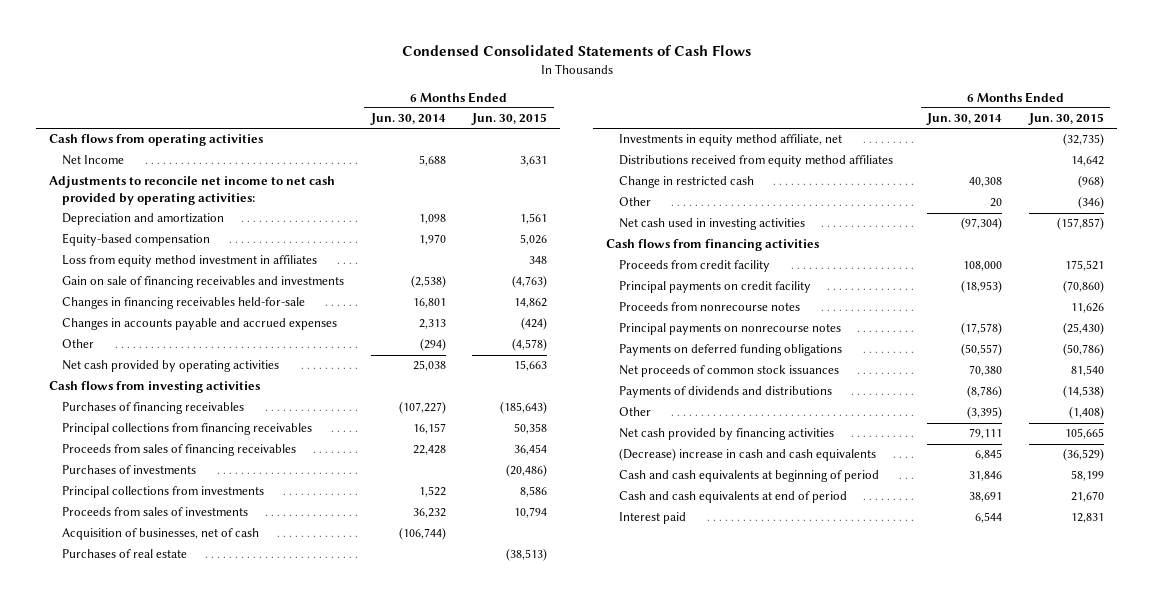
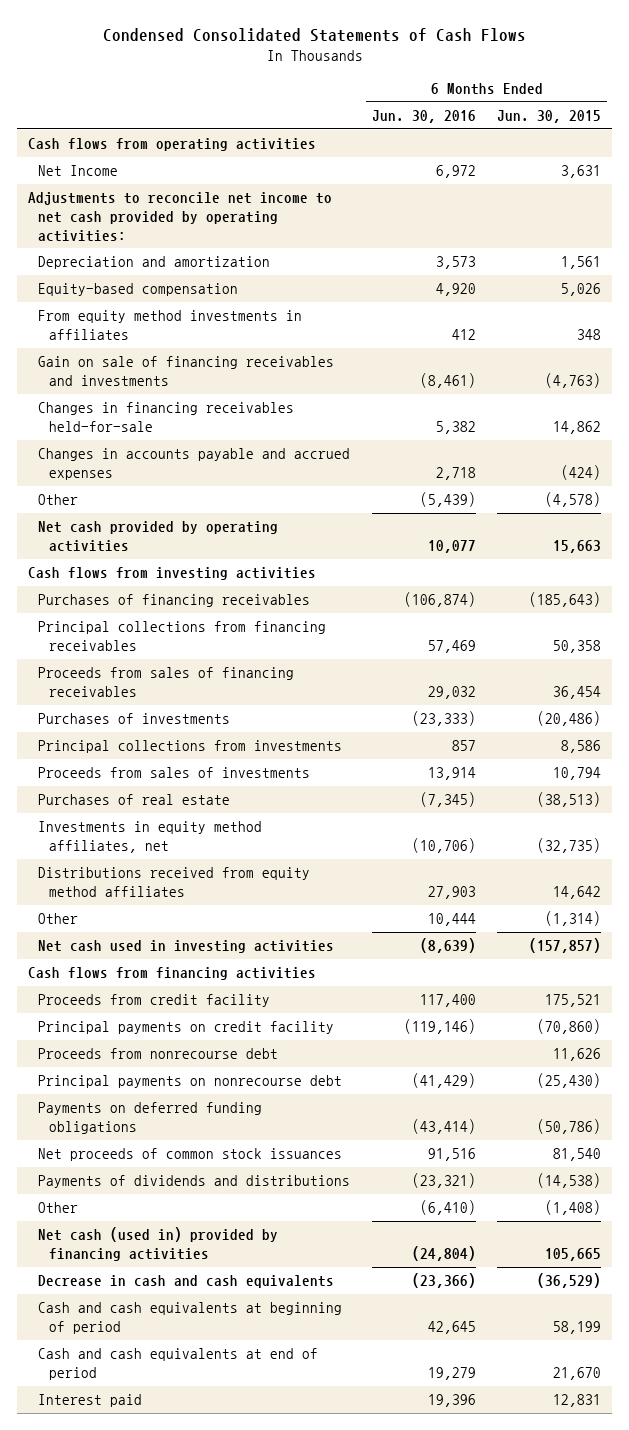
[369,113,446,126] Jun. 30, 2014 -> none
none -> [371,110,476,124] Jun. 30, 2016
[62,255,318,268] Loss from equity method investment in affiliates -> [38,310,303,340] From equity method investments in affiliates
[62,528,260,541] Acquisition of businesses, net of cash -> none
[618,134,842,147] Investments in equity method affiliate, net -> [38,821,263,853] Investments in equity method affiliates, net
[618,176,754,189] Change in restricted cash -> none
[1077,196,1104,210] (346) -> [545,911,602,927] (1,314)
[618,302,800,312] Proceeds from nonrecourse notes -> [38,1048,279,1060] Proceeds from nonrecourse debt
[618,323,841,336] Principal payments on nonrecourse notes -> [38,1075,343,1089] Principal payments on nonrecourse debt
[618,428,834,441] Net cash provided by financing activities -> [38,1227,279,1261] Net cash (used in) provided by financing activities
[618,448,876,462] (Decrease) increase in cash and cash equivalents -> [38,1275,335,1289] Decrease in cash and cash equivalents

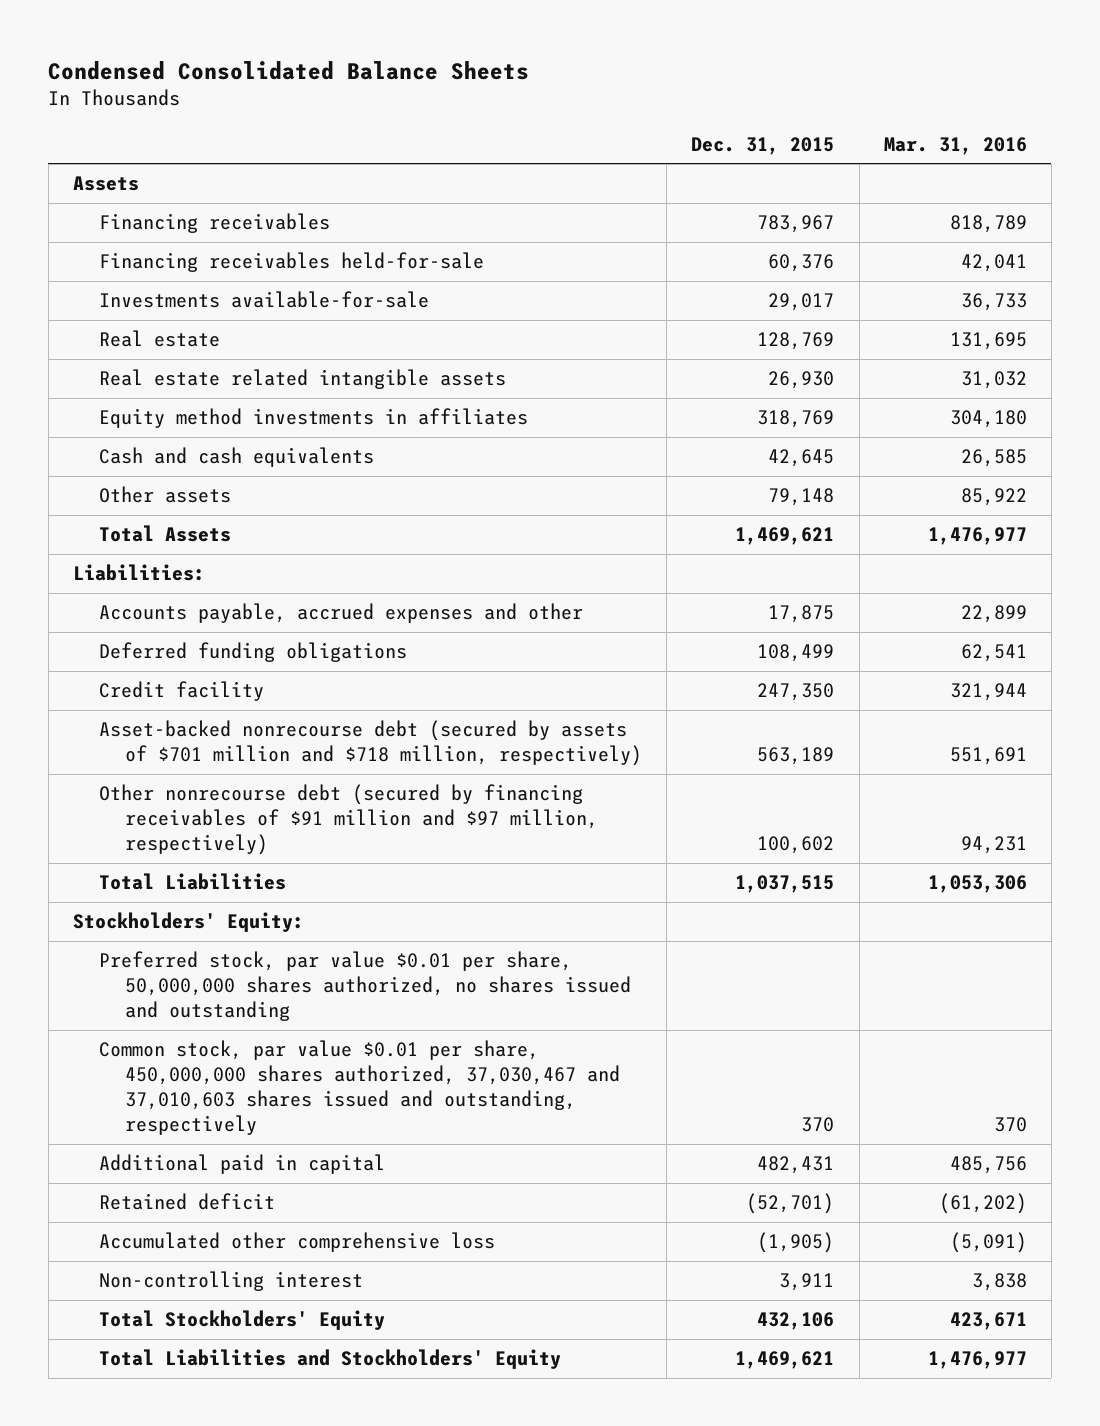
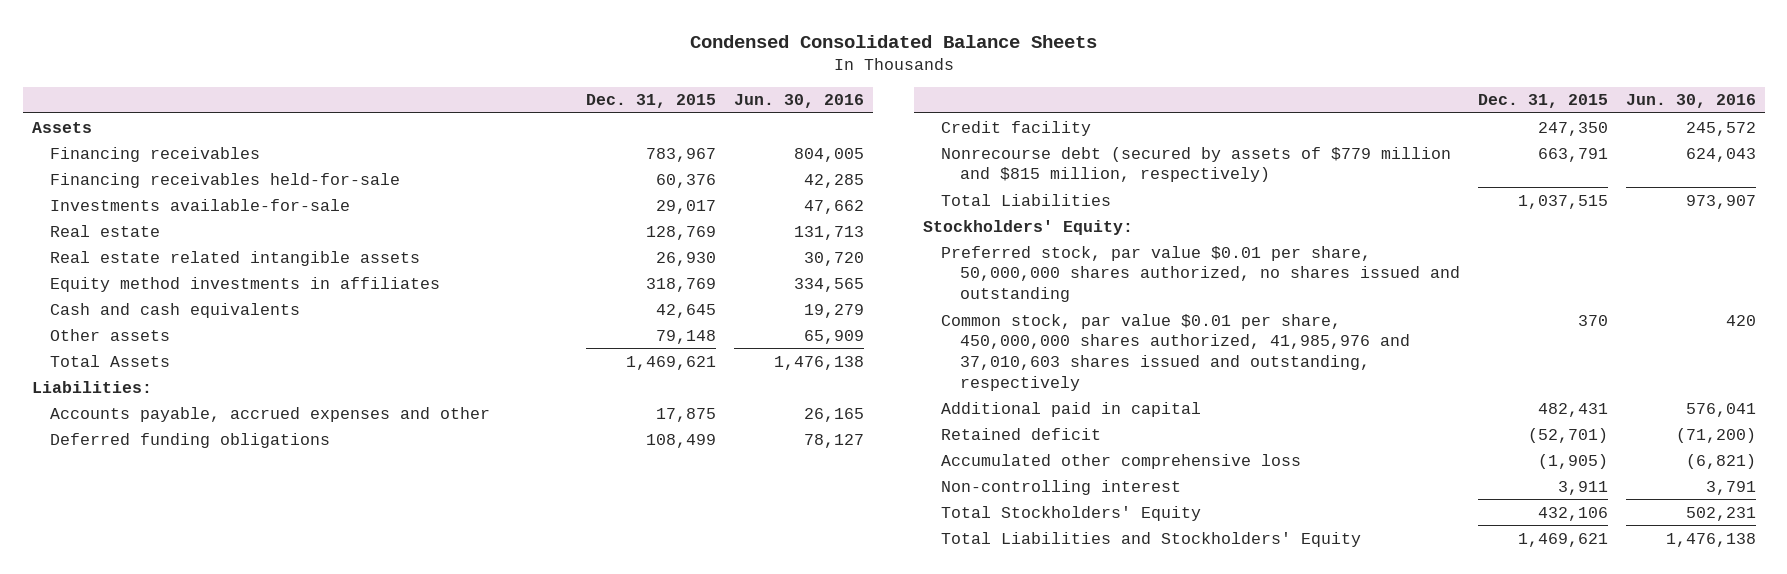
[883,136,1027,155] Mar. 31, 2016 -> none
none -> [734,94,865,109] Jun. 30, 2016
[98,784,598,856] Other nonrecourse debt (secured by financing receivables of $91 million and $97 million, respectively) -> none
[98,720,642,767] Asset-backed nonrecourse debt (secured by assets of $701 million and $718 million, respectively) -> [941,146,1452,183] Nonrecourse debt (secured by assets of $779 million and $815 million, respectively)
[757,747,835,766] 563,189 -> [1537,147,1608,162] 663,791
[98,1040,620,1136] Common stock, par value $0.01 per share, 450,000,000 shares authorized, 37,030,467 and 37,010,603 shares issued and outstanding, respectively -> [941,313,1410,391] Common stock, par value $0.01 per share, 450,000,000 shares authorized, 41,985,976 and 37,010,603 shares issued and outstanding, respectively

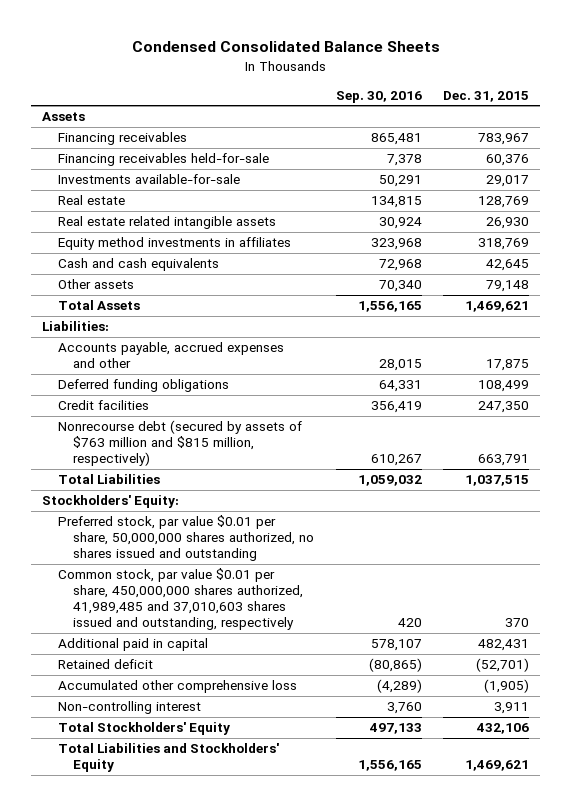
[734,94,865,109] Jun. 30, 2016 -> none
none -> [335,90,422,103] Sep. 30, 2016
[941,120,1092,136] Credit facility -> [57,400,149,411] Credit facilities
[941,146,1452,183] Nonrecourse debt (secured by assets of $779 million and $815 million, respectively) -> [57,420,302,467] Nonrecourse debt (secured by assets of $763 million and $815 million, respectively)
[941,313,1410,391] Common stock, par value $0.01 per share, 450,000,000 shares authorized, 41,985,976 and 37,010,603 shares issued and outstanding, respectively -> [57,568,304,631] Common stock, par value $0.01 per share, 450,000,000 shares authorized, 41,989,485 and 37,010,603 shares issued and outstanding, respectively

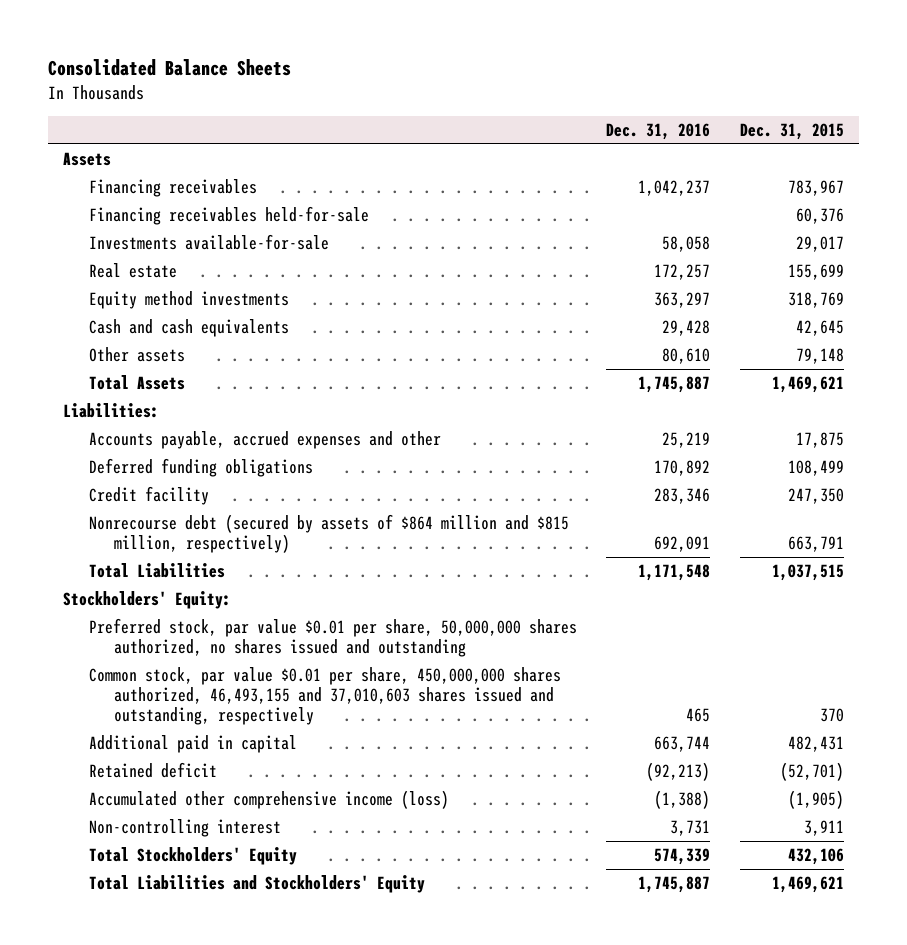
[131,41,440,53] Condensed Consolidated Balance Sheets -> [47,59,291,77] Consolidated Balance Sheets
[335,90,422,103] Sep. 30, 2016 -> none
none -> [606,123,711,141] Dec. 31, 2016
[57,216,276,230] Real estate related intangible assets -> none
[478,196,530,209] 128,769 -> [788,263,845,280] 155,699
[57,237,291,251] Equity method investments in affiliates -> [88,290,289,309] Equity method investments
[57,400,149,411] Credit facilities -> [88,485,209,505] Credit facility
[57,420,302,467] Nonrecourse debt (secured by assets of $763 million and $815 million, respectively) -> [88,513,569,554] Nonrecourse debt (secured by assets of $864 million and $815 million, respectively)
[57,568,304,631] Common stock, par value $0.01 per share, 450,000,000 shares authorized, 41,989,485 and 37,010,603 shares issued and outstanding, respectively -> [88,666,561,726] Common stock, par value $0.01 per share, 450,000,000 shares authorized, 46,493,155 and 37,010,603 shares issued and outstanding, respectively
[57,680,297,694] Accumulated other comprehensive loss -> [88,789,449,809] Accumulated other comprehensive income (loss)

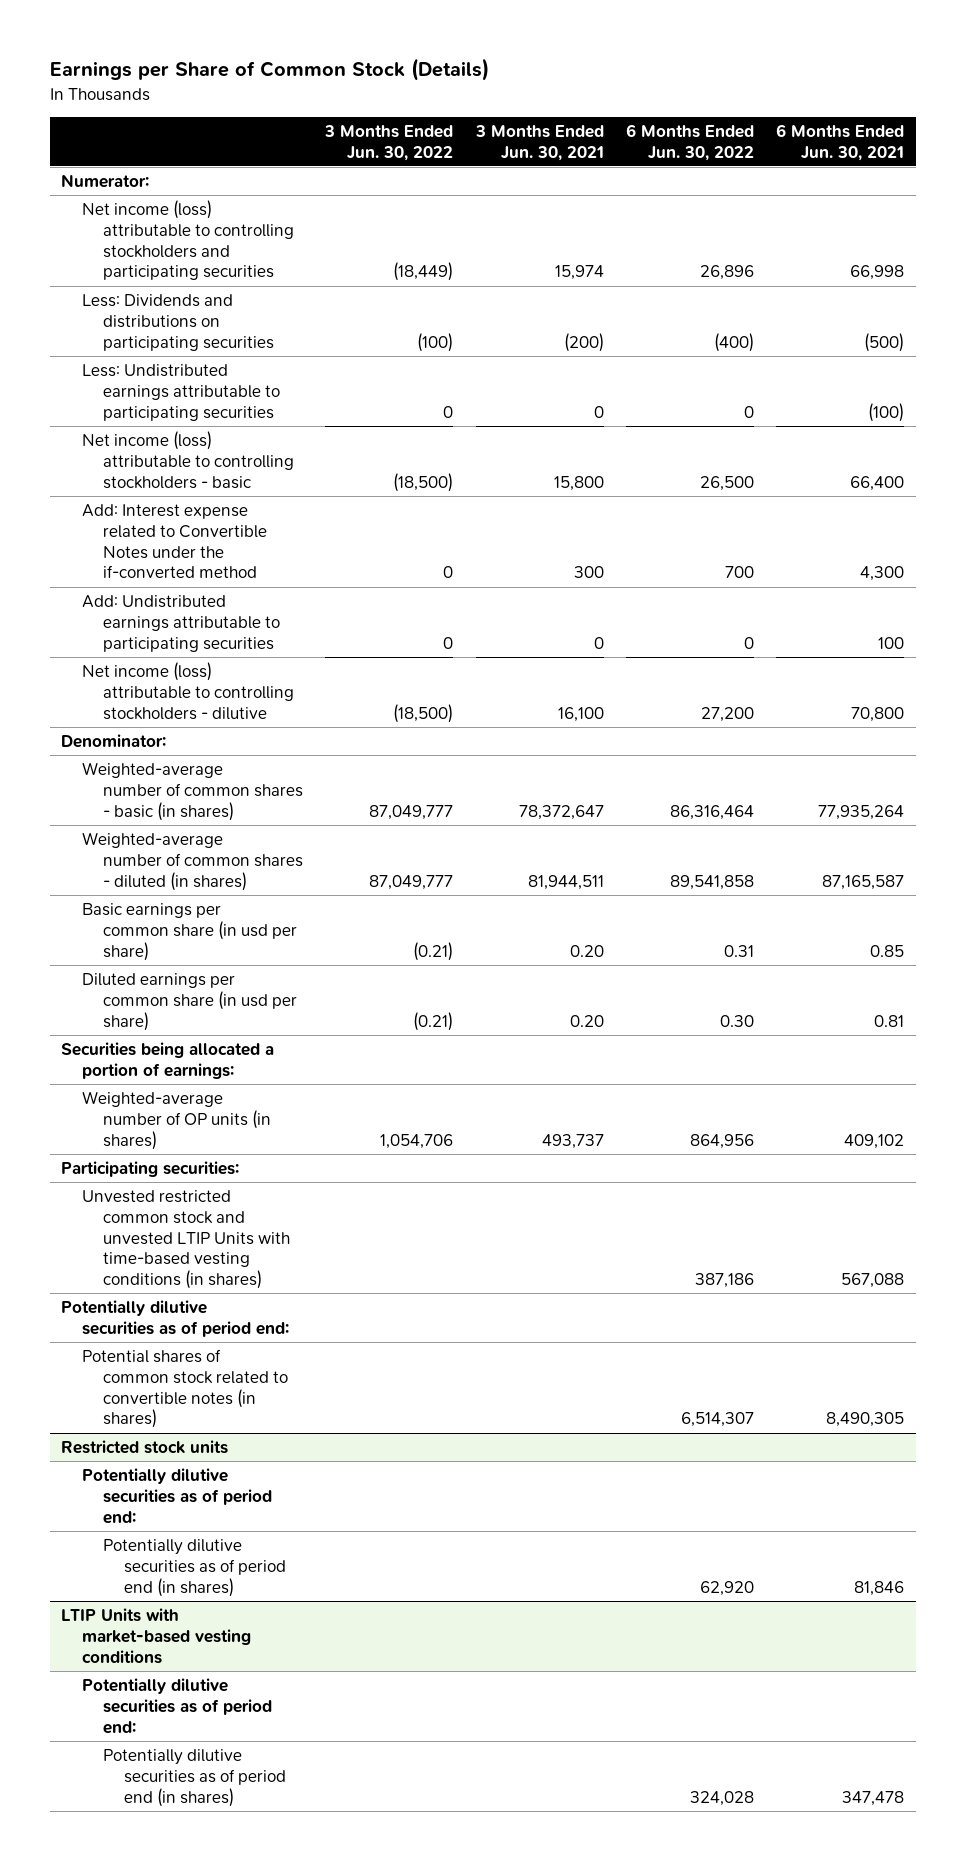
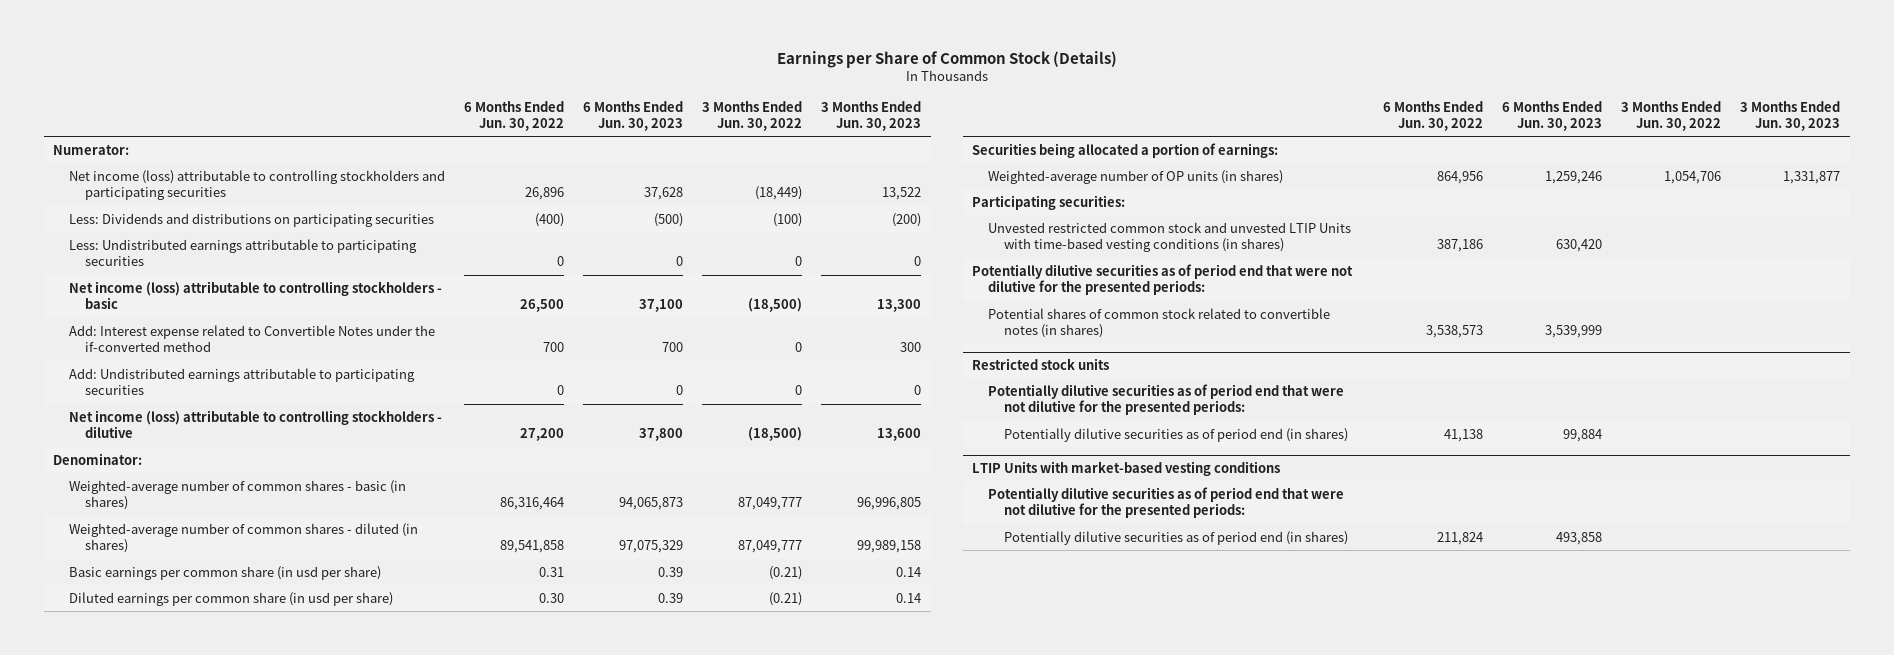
[474,124,604,161] 3 Months Ended Jun. 30, 2021 -> none
[776,123,905,161] 6 Months Ended Jun. 30, 2021 -> none
none -> [583,100,684,132] 6 Months Ended Jun. 30, 2023
none -> [821,100,922,132] 3 Months Ended Jun. 30, 2023
[60,1299,289,1337] Potentially dilutive securities as of period end: -> [972,263,1354,296] Potentially dilutive securities as of period end that were not dilutive for the presented periods:
[681,1412,755,1428] 6,514,307 -> [1426,325,1484,339] 3,538,573
[81,1467,273,1524] Potentially dilutive securities as of period end: -> [988,383,1345,416] Potentially dilutive securities as of period end that were not dilutive for the presented periods:
[700,1580,755,1596] 62,920 -> [1444,428,1484,442] 41,138
[81,1677,273,1734] Potentially dilutive securities as of period end: -> [988,486,1345,519] Potentially dilutive securities as of period end that were not dilutive for the presented periods:
[690,1790,755,1806] 324,028 -> [1437,531,1484,545] 211,824

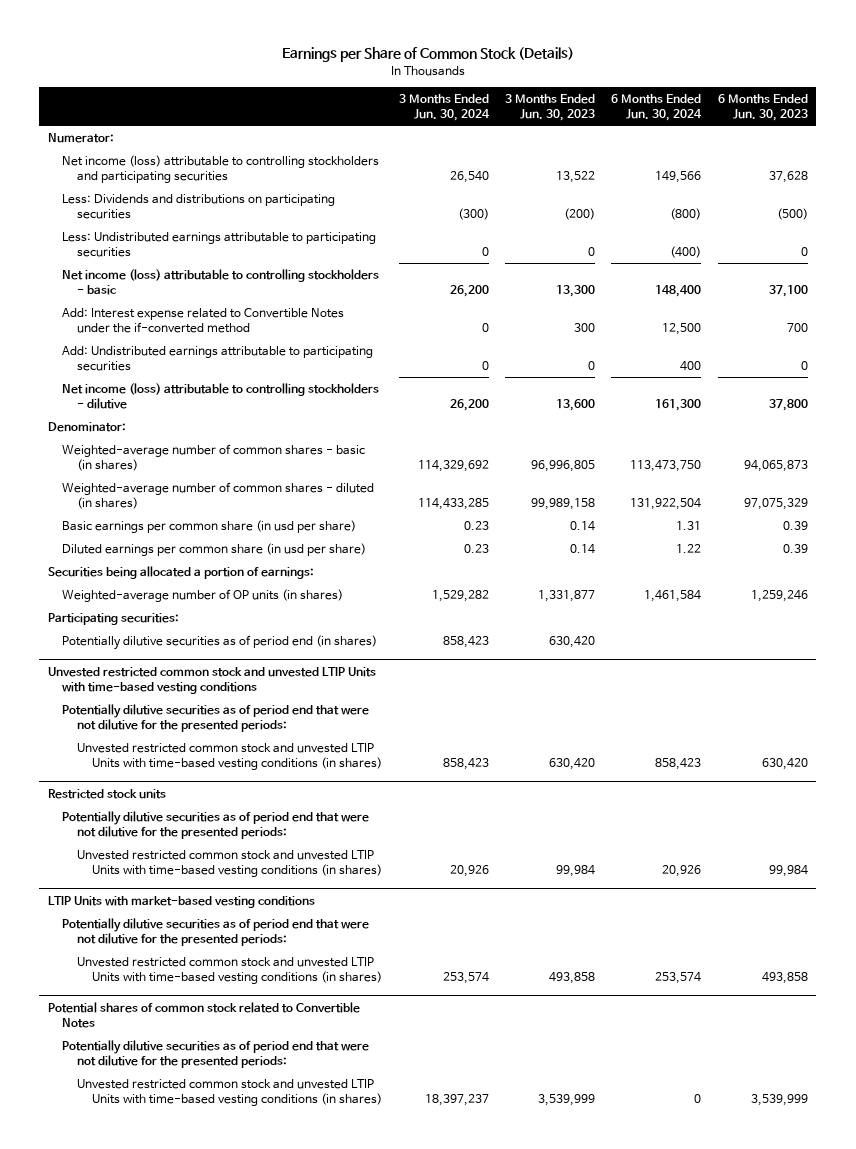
[464,100,565,132] 6 Months Ended Jun. 30, 2022 -> none
[702,100,803,132] 3 Months Ended Jun. 30, 2022 -> none
none -> [398,93,490,122] 3 Months Ended Jun. 30, 2024
none -> [611,93,703,122] 6 Months Ended Jun. 30, 2024
[988,221,1352,253] Unvested restricted common stock and unvested LTIP Units with time-based vesting conditions (in shares) -> none
none -> [62,634,378,650] Potentially dilutive securities as of period end (in shares)
none -> [47,666,376,694] Unvested restricted common stock and unvested LTIP Units with time-based vesting conditions
[988,307,1331,339] Potential shares of common stock related to convertible notes (in shares) -> none
none -> [77,742,383,771] Unvested restricted common stock and unvested LTIP Units with time-based vesting conditions (in shares)
[1003,427,1348,442] Potentially dilutive securities as of period end (in shares) -> none
none -> [77,849,383,878] Unvested restricted common stock and unvested LTIP Units with time-based vesting conditions (in shares)
[1003,530,1348,545] Potentially dilutive securities as of period end (in shares) -> none
none -> [77,956,383,985] Unvested restricted common stock and unvested LTIP Units with time-based vesting conditions (in shares)
none -> [47,1001,360,1028] Potential shares of common stock related to Convertible Notes
none -> [62,1039,370,1069] Potentially dilutive securities as of period end that were not dilutive for the presented periods:
none -> [77,1078,383,1107] Unvested restricted common stock and unvested LTIP Units with time-based vesting conditions (in shares)

